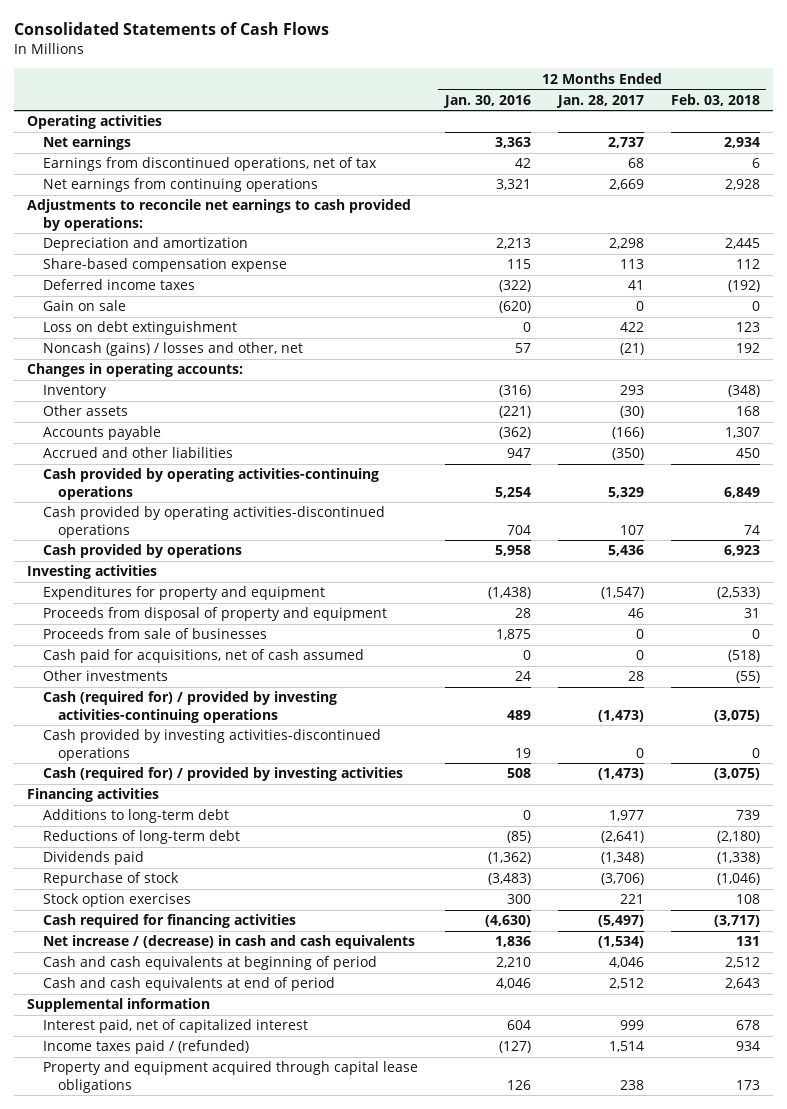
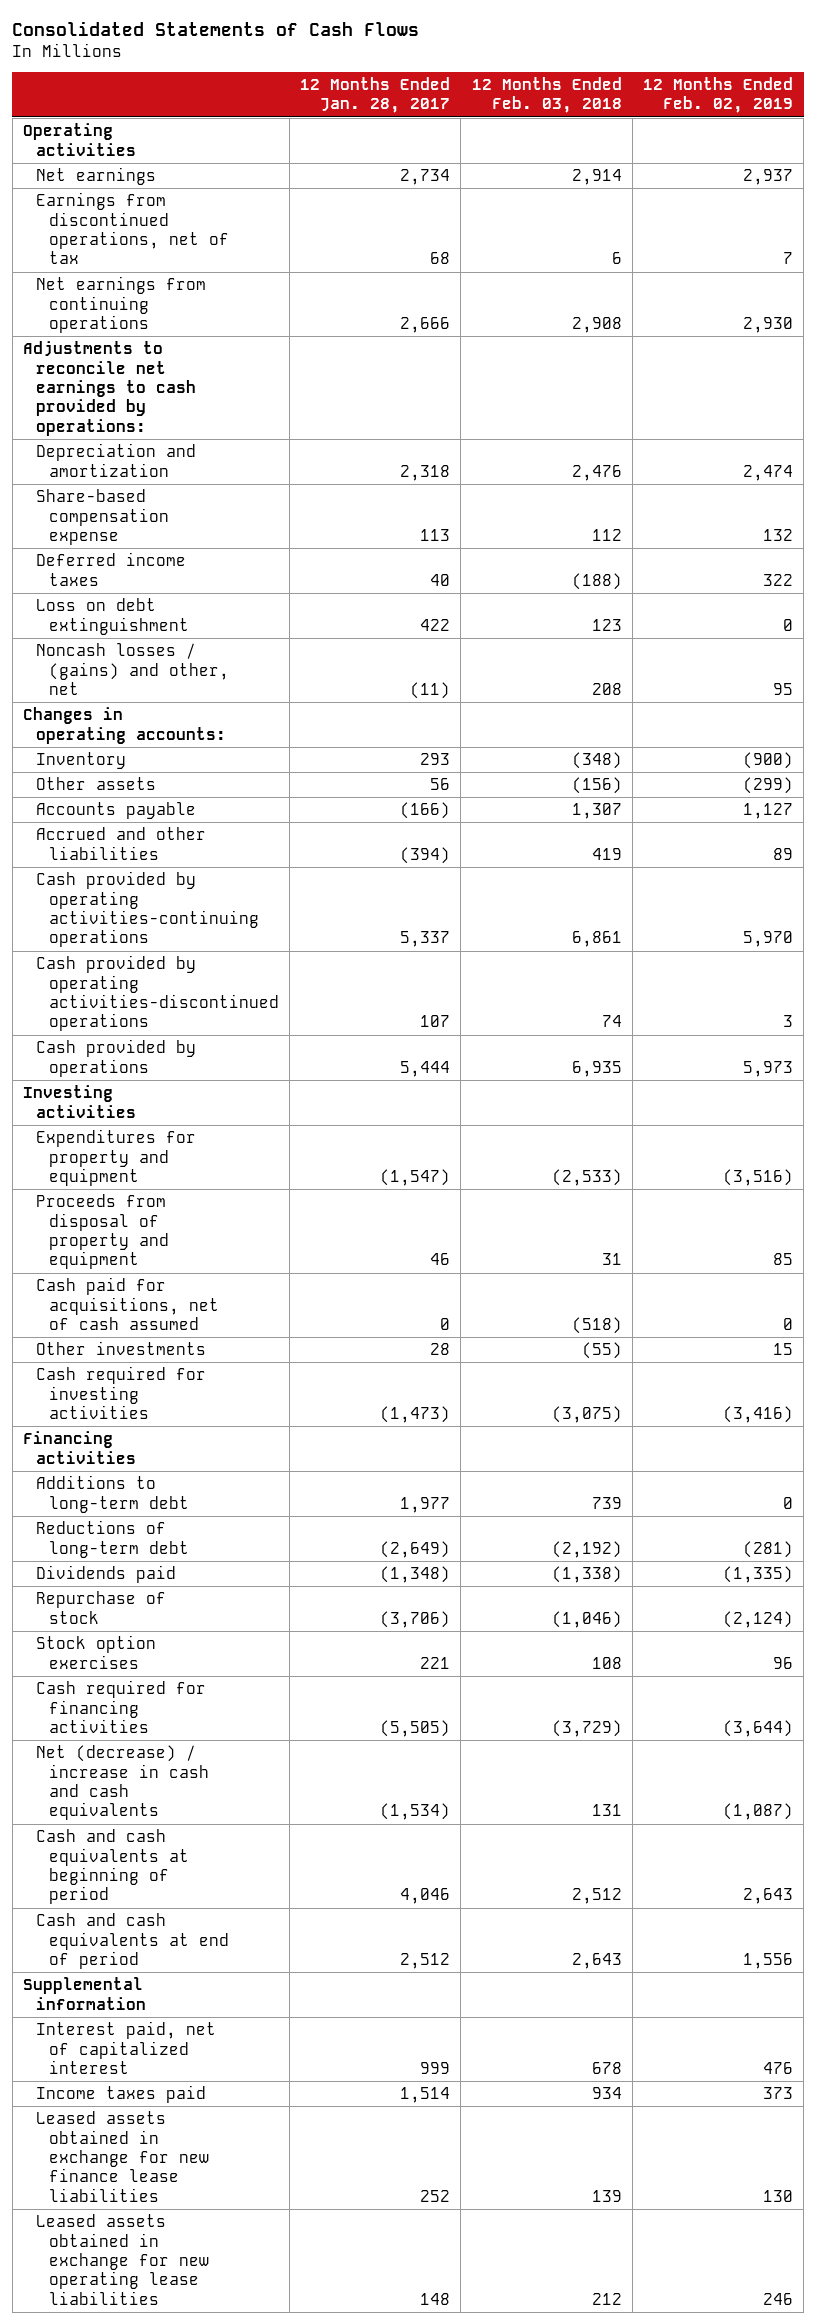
[442,94,531,108] Jan. 30, 2016 -> none
none -> [643,77,794,114] 12 Months Ended Feb. 02, 2019
[607,137,644,149] 2,737 -> [400,169,451,186] 2,734
[723,137,760,149] 2,934 -> [571,169,622,186] 2,914
[608,179,644,191] 2,669 -> [400,316,451,333] 2,666
[724,179,760,191] 2,928 -> [571,316,622,333] 2,908
[608,238,644,250] 2,298 -> [400,464,451,481] 2,318
[724,238,760,250] 2,445 -> [571,464,622,481] 2,476
[42,300,126,312] Gain on sale -> none
[627,280,644,291] 41 -> [430,573,451,586] 40
[727,280,760,293] (192) -> [571,572,622,590] (188)
[42,342,303,357] Noncash (gains) / losses and other, net -> [35,643,229,695] Noncash losses / (gains) and other, net
[619,343,644,356] (21) -> [410,681,451,699] (11)
[735,343,760,354] 192 -> [591,682,622,695] 208
[619,406,644,419] (30) -> [430,778,451,791] 56
[735,406,760,417] 168 -> [571,777,622,795] (156)
[611,448,644,461] (350) -> [400,846,451,864] (394)
[735,448,760,459] 450 -> [591,847,622,860] 419
[607,486,644,498] 5,329 -> [400,931,451,948] 5,337
[723,486,760,498] 6,849 -> [571,931,622,948] 6,861
[607,545,644,557] 5,436 -> [400,1060,451,1077] 5,444
[723,545,760,557] 6,923 -> [571,1060,622,1077] 6,935
[42,628,267,640] Proceeds from sale of businesses -> none
[42,691,337,723] Cash (required for) / provided by investing activities-continuing operations -> none
[42,729,381,761] Cash provided by investing activities-discontinued operations -> none
[42,767,403,782] Cash (required for) / provided by investing activities -> [35,1366,206,1419] Cash required for investing activities
[600,831,644,844] (2,641) -> [380,1540,451,1558] (2,649)
[716,831,760,844] (2,180) -> [551,1540,622,1558] (2,192)
[597,915,644,928] (5,497) -> [380,1719,451,1737] (5,505)
[713,915,760,928] (3,717) -> [551,1719,622,1737] (3,729)
[42,935,415,950] Net increase / (decrease) in cash and cash equivalents -> [35,1745,209,1821] Net (decrease) / increase in cash and cash equivalents
[42,1061,418,1093] Property and equipment acquired through capital lease obligations -> none
[42,1040,249,1055] Income taxes paid / (refunded) -> [35,2085,206,2104] Income taxes paid
none -> [35,2111,209,2202] Leased assets obtained in exchange for new finance lease liabilities
none -> [35,2214,209,2305] Leased assets obtained in exchange for new operating lease liabilities

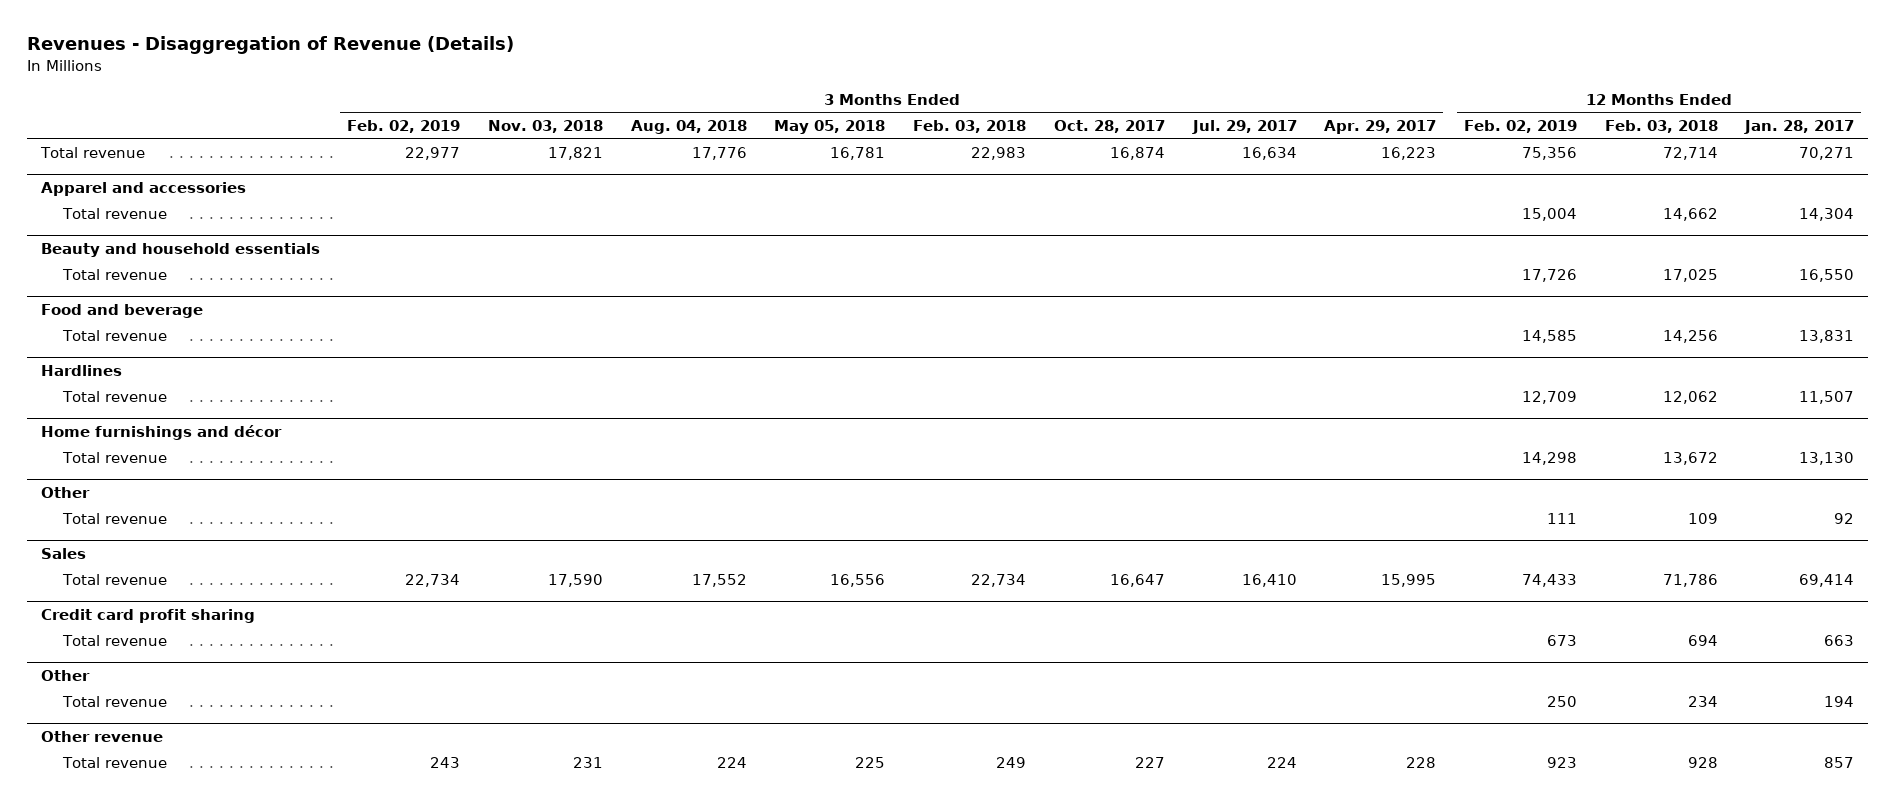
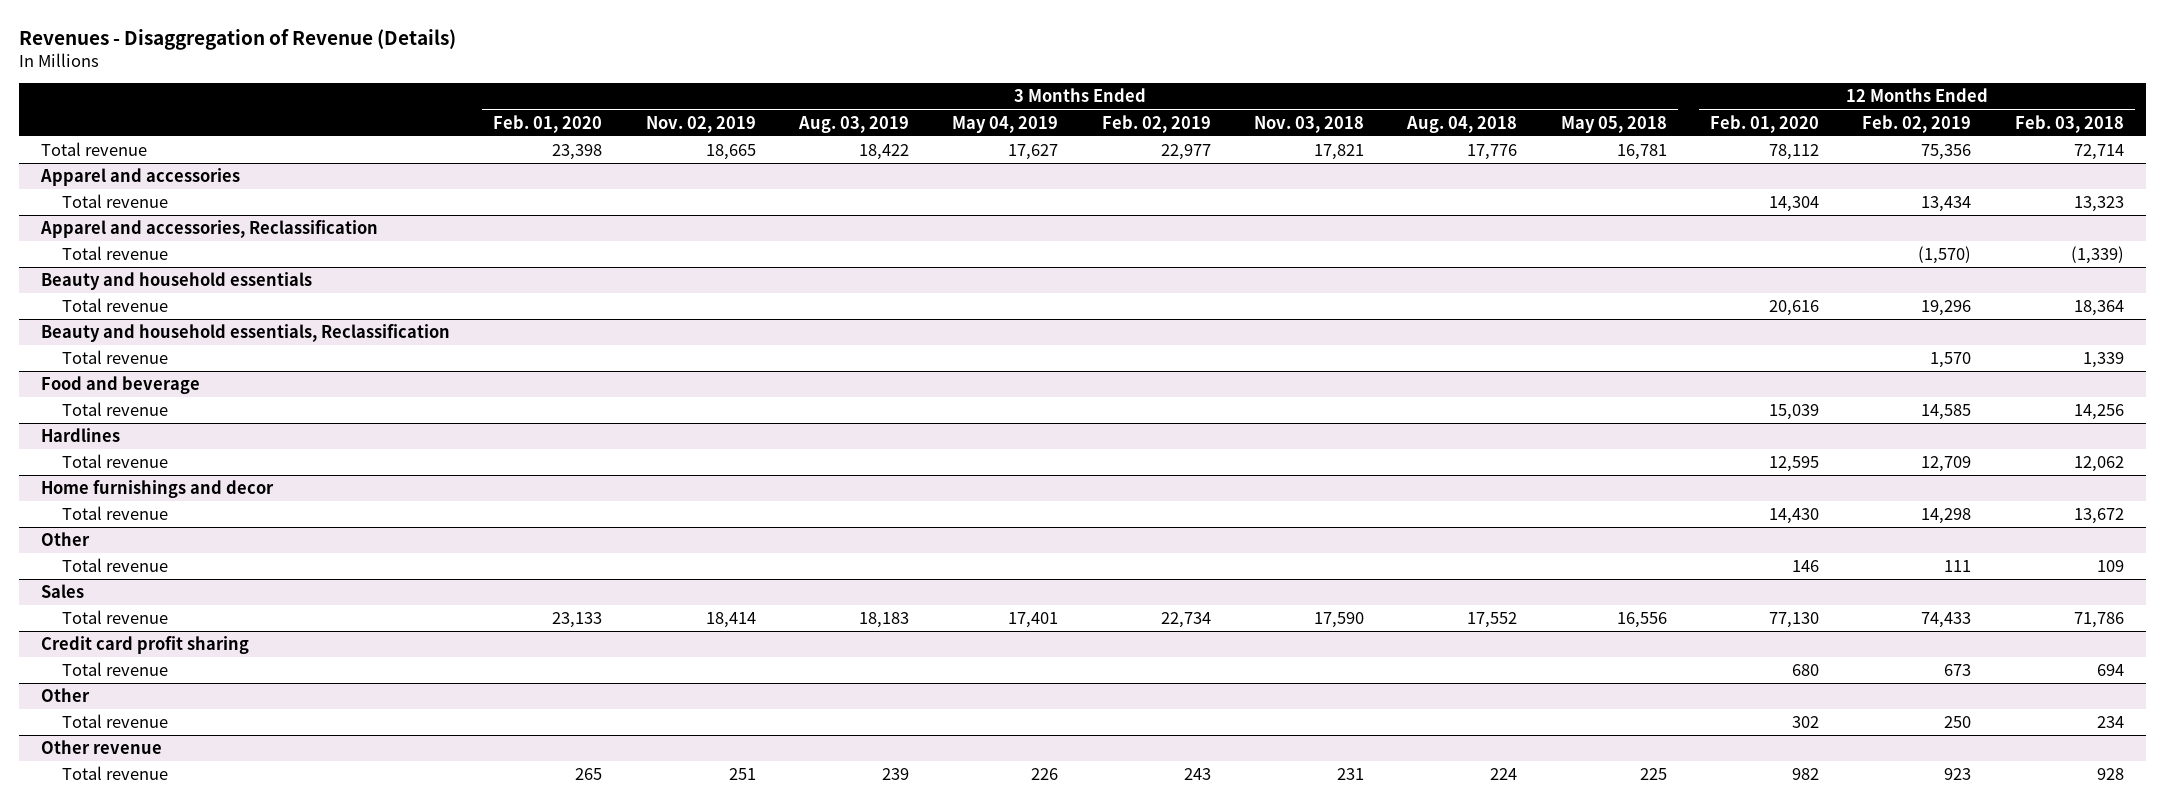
[913,119,1027,133] Feb. 03, 2018 -> none
[1053,119,1165,133] Oct. 28, 2017 -> none
[1191,119,1297,134] Jul. 29, 2017 -> none
[1324,119,1437,134] Apr. 29, 2017 -> none
[1744,119,1855,134] Jan. 28, 2017 -> none
none -> [493,114,603,133] Feb. 01, 2020
none -> [645,115,756,133] Nov. 02, 2019
none -> [797,115,909,133] Aug. 03, 2019
none -> [952,115,1059,133] May 04, 2019
none -> [1710,114,1820,133] Feb. 01, 2020
[1521,207,1577,221] 15,004 -> [1921,196,1972,213] 13,434
[1662,207,1718,221] 14,662 -> [2073,196,2124,213] 13,323
none -> [39,220,378,239] Apparel and accessories, Reclassification
none -> [61,246,168,261] Total revenue
[1521,268,1577,282] 17,726 -> [1921,300,1972,317] 19,296
[1662,268,1718,282] 17,025 -> [2073,300,2124,317] 18,364
none -> [40,324,450,343] Beauty and household essentials, Reclassification
none -> [61,350,168,365] Total revenue
[40,424,282,440] Home furnishings and décor -> [40,480,274,499] Home furnishings and decor

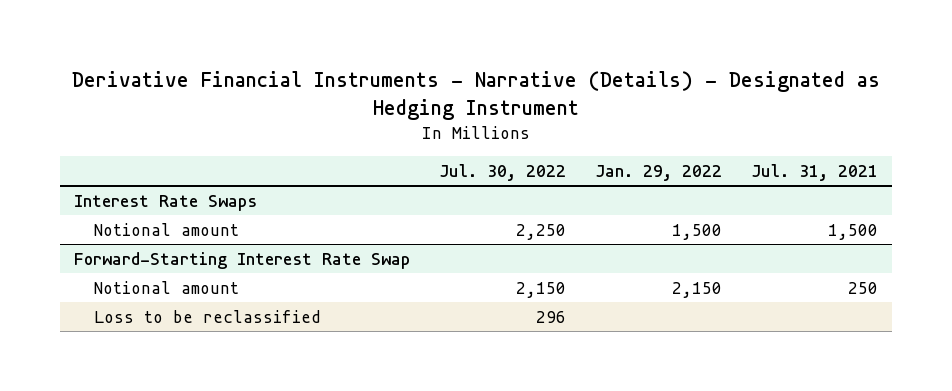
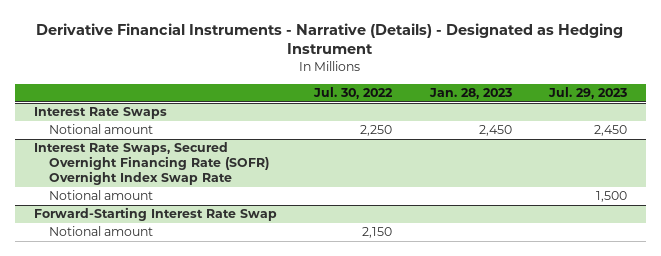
[594,164,722,181] Jan. 29, 2022 -> none
[750,163,878,181] Jul. 31, 2021 -> none
none -> [428,87,512,99] Jan. 28, 2023
none -> [547,86,627,99] Jul. 29, 2023
none -> [33,142,269,185] Interest Rate Swaps, Secured Overnight Financing Rate (SOFR) Overnight Index Swap Rate
none -> [48,190,153,201] Notional amount
[94,309,322,323] Loss to be reclassified -> none

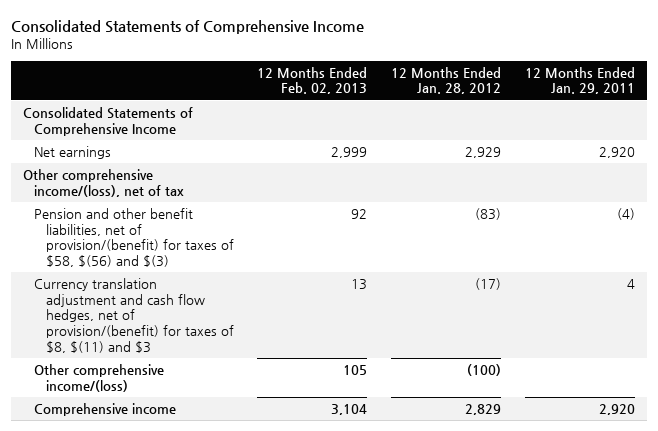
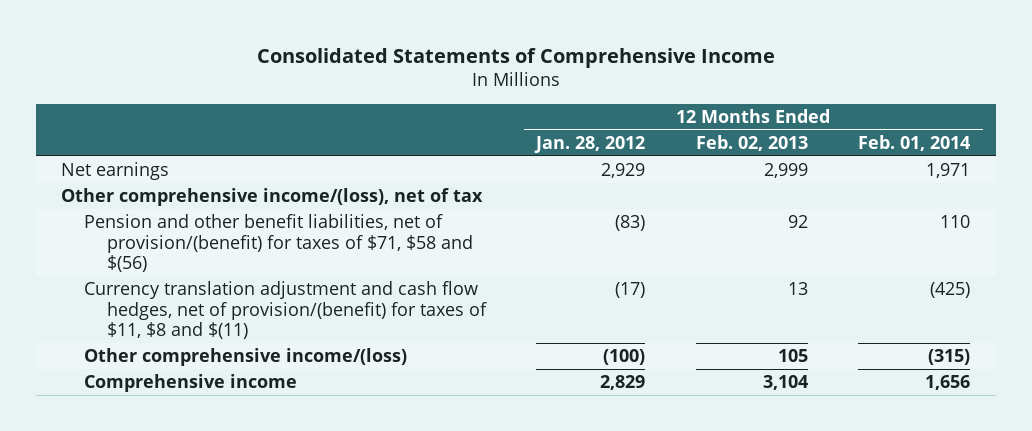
[524,66,635,95] 12 Months Ended Jan. 29, 2011 -> none
none -> [858,134,971,151] Feb. 01, 2014
[22,107,193,136] Consolidated Statements of Comprehensive Income -> none
[34,208,234,268] Pension and other benefit liabilities, net of provision/(benefit) for taxes of $58, $(56) and $(3) -> [83,214,473,273] Pension and other benefit liabilities, net of provision/(benefit) for taxes of $71, $58 and $(56)
[34,278,234,353] Currency translation adjustment and cash flow hedges, net of provision/(benefit) for taxes of $8, $(11) and $3 -> [83,281,487,340] Currency translation adjustment and cash flow hedges, net of provision/(benefit) for taxes of $11, $8 and $(11)

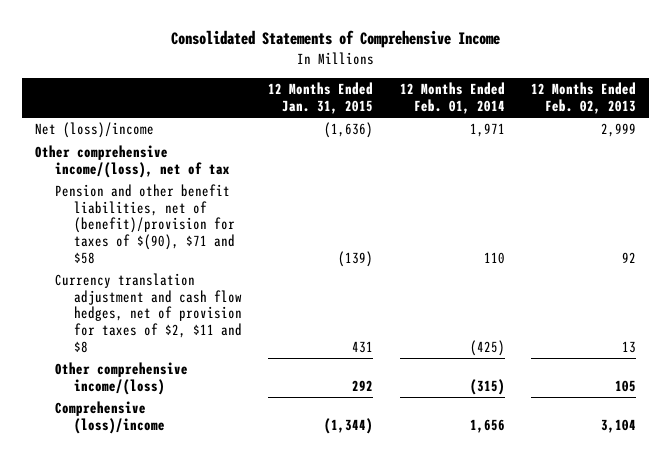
[534,135,646,153] Jan. 28, 2012 -> none
none -> [268,82,374,114] 12 Months Ended Jan. 31, 2015
[61,162,170,181] Net earnings -> [35,122,155,139] Net (loss)/income
[83,214,473,273] Pension and other benefit liabilities, net of provision/(benefit) for taxes of $71, $58 and $(56) -> [54,184,235,264] Pension and other benefit liabilities, net of (benefit)/provision for taxes of $(90), $71 and $58
[83,281,487,340] Currency translation adjustment and cash flow hedges, net of provision/(benefit) for taxes of $11, $8 and $(11) -> [54,273,242,353] Currency translation adjustment and cash flow hedges, net of provision for taxes of $2, $11 and $8
[83,374,297,393] Comprehensive income -> [54,401,165,434] Comprehensive (loss)/income

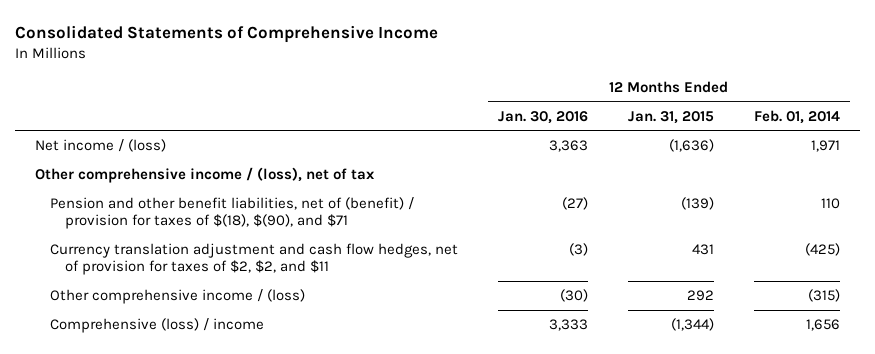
[531,82,637,114] 12 Months Ended Feb. 02, 2013 -> none
none -> [497,110,588,124] Jan. 30, 2016
[35,122,155,139] Net (loss)/income -> [34,139,166,153] Net income / (loss)
[35,145,230,178] Other comprehensive income/(loss), net of tax -> [34,167,375,184] Other comprehensive income / (loss), net of tax
[54,184,235,264] Pension and other benefit liabilities, net of (benefit)/provision for taxes of $(90), $71 and $58 -> [49,197,414,230] Pension and other benefit liabilities, net of (benefit) / provision for taxes of $(18), $(90), and $71
[54,273,242,353] Currency translation adjustment and cash flow hedges, net of provision for taxes of $2, $11 and $8 -> [49,243,458,276] Currency translation adjustment and cash flow hedges, net of provision for taxes of $2, $2, and $11
[54,362,188,395] Other comprehensive income/(loss) -> [49,289,305,305] Other comprehensive income / (loss)
[54,401,165,434] Comprehensive (loss)/income -> [49,318,264,334] Comprehensive (loss) / income

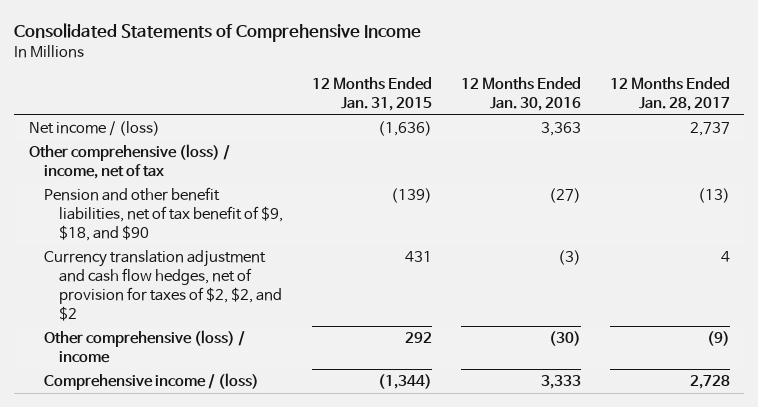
[753,109,840,124] Feb. 01, 2014 -> none
none -> [609,76,730,111] 12 Months Ended Jan. 28, 2017
[34,167,375,184] Other comprehensive income / (loss), net of tax -> [28,144,230,180] Other comprehensive (loss) / income, net of tax
[49,197,414,230] Pension and other benefit liabilities, net of (benefit) / provision for taxes of $(18), $(90), and $71 -> [44,187,284,242] Pension and other benefit liabilities, net of tax benefit of $9, $18, and $90
[49,243,458,276] Currency translation adjustment and cash flow hedges, net of provision for taxes of $2, $2, and $11 -> [44,250,283,322] Currency translation adjustment and cash flow hedges, net of provision for taxes of $2, $2, and $2
[49,289,305,305] Other comprehensive income / (loss) -> [44,330,246,364] Other comprehensive (loss) / income
[49,318,264,334] Comprehensive (loss) / income -> [44,373,260,391] Comprehensive income / (loss)

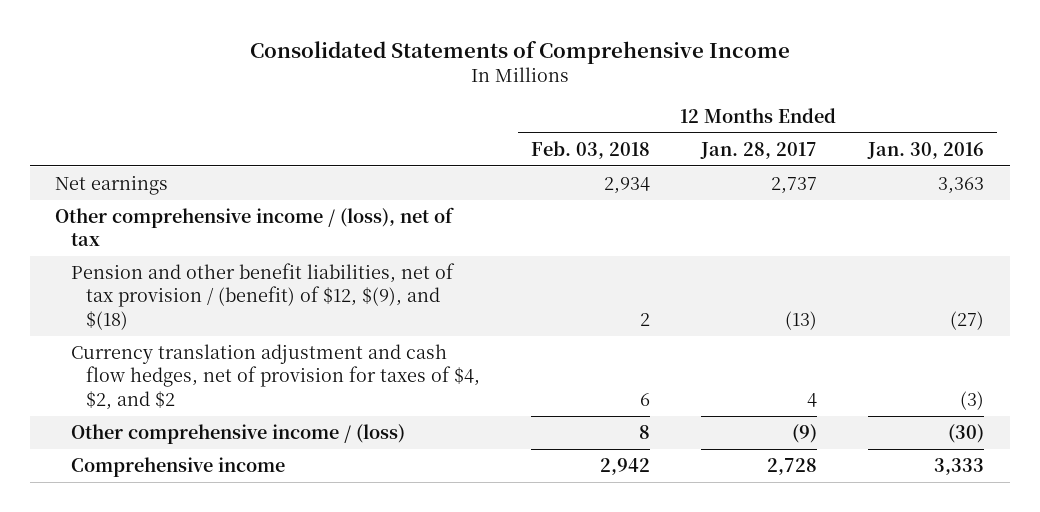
[312,76,433,111] 12 Months Ended Jan. 31, 2015 -> none
none -> [530,140,650,159] Feb. 03, 2018
[28,121,160,137] Net income / (loss) -> [55,175,169,196] Net earnings
[28,144,230,180] Other comprehensive (loss) / income, net of tax -> [55,207,455,247] Other comprehensive income / (loss), net of tax
[44,187,284,242] Pension and other benefit liabilities, net of tax benefit of $9, $18, and $90 -> [70,263,455,330] Pension and other benefit liabilities, net of tax provision / (benefit) of $12, $(9), and $(18)
[44,250,283,322] Currency translation adjustment and cash flow hedges, net of provision for taxes of $2, $2, and $2 -> [70,344,480,410] Currency translation adjustment and cash flow hedges, net of provision for taxes of $4, $2, and $2
[44,330,246,364] Other comprehensive (loss) / income -> [70,424,405,445] Other comprehensive income / (loss)
[44,373,260,391] Comprehensive income / (loss) -> [70,457,285,478] Comprehensive income

